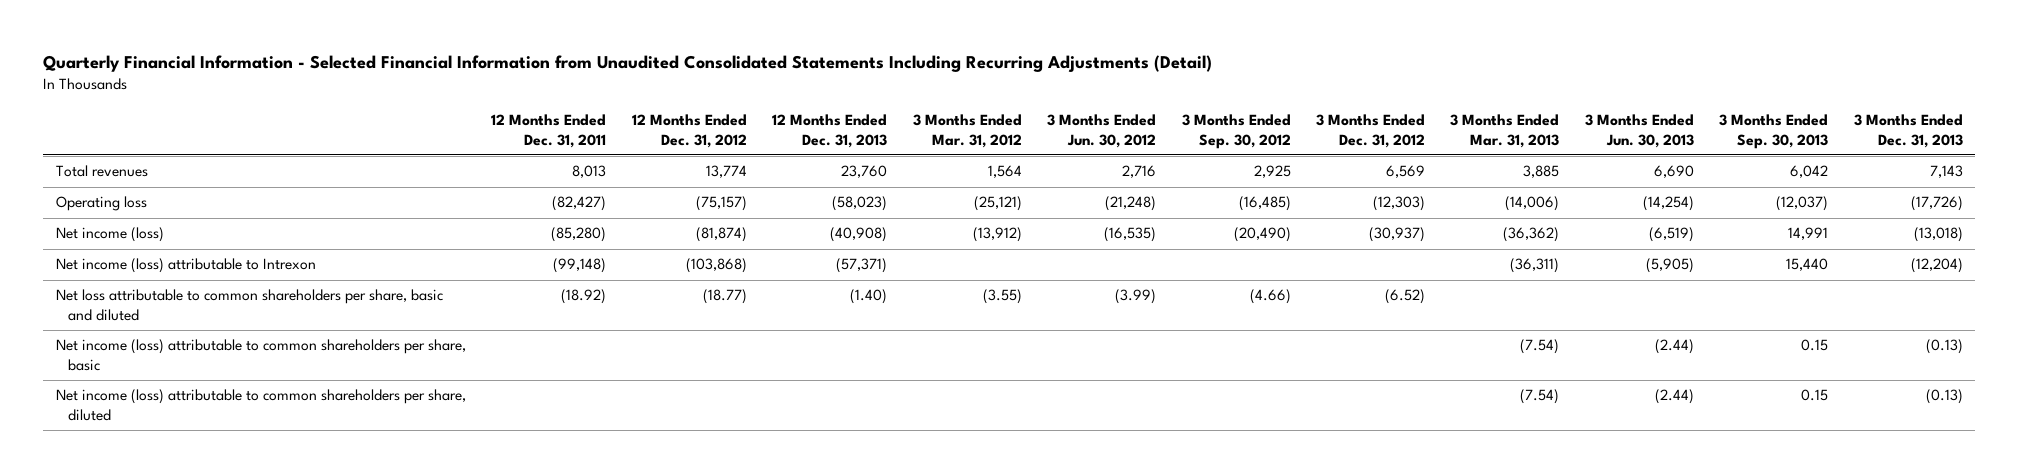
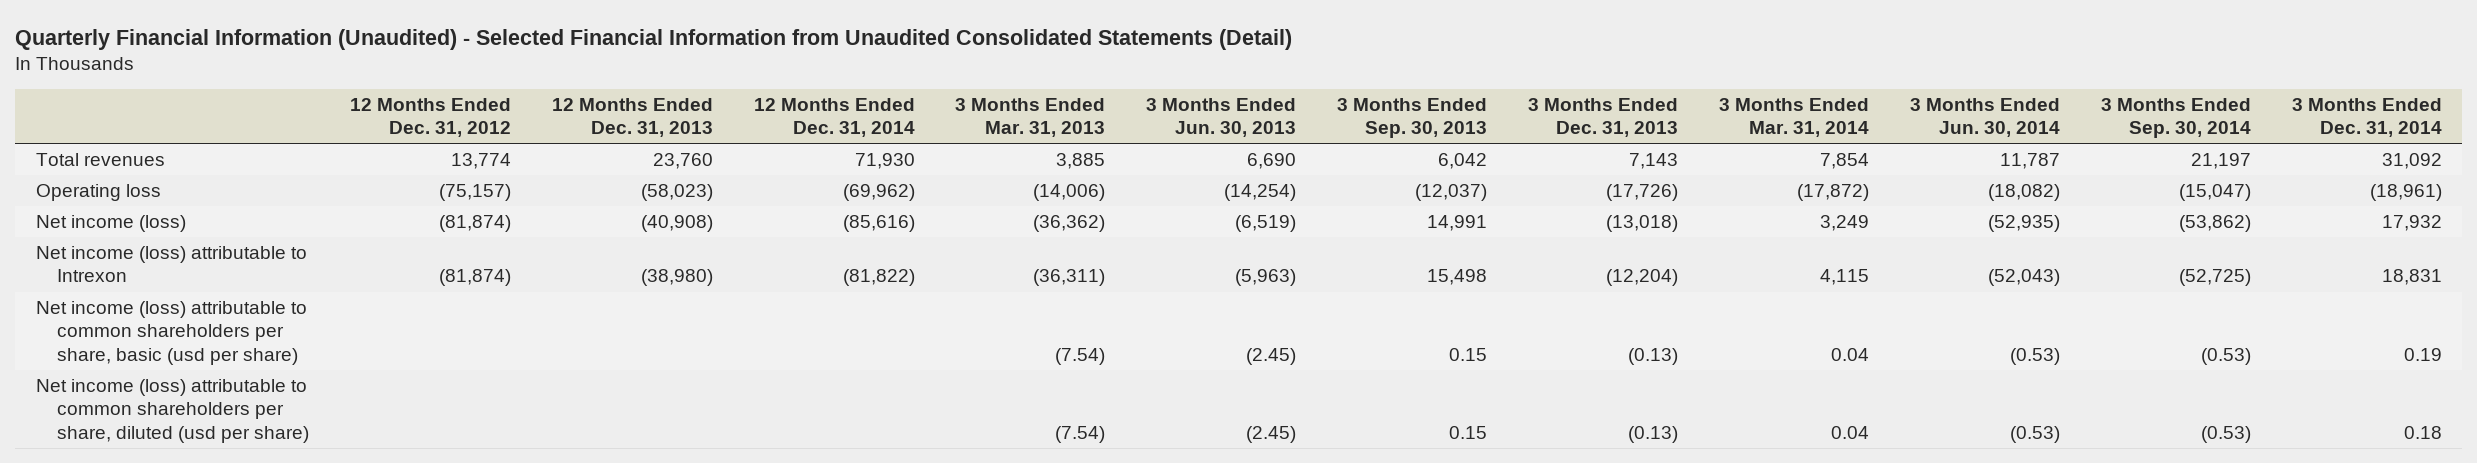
[43,54,1213,72] Quarterly Financial Information - Selected Financial Information from Unaudited Consolidated Statements Including Recurring Adjustments (Detail) -> [15,28,1293,50] Quarterly Financial Information (Unaudited) - Selected Financial Information from Unaudited Consolidated Statements (Detail)
[491,113,607,148] 12 Months Ended Dec. 31, 2011 -> none
[912,113,1022,148] 3 Months Ended Mar. 31, 2012 -> none
[1047,113,1157,148] 3 Months Ended Jun. 30, 2012 -> none
[1181,113,1291,149] 3 Months Ended Sep. 30, 2012 -> none
[1315,113,1425,148] 3 Months Ended Dec. 31, 2012 -> none
none -> [753,97,915,138] 12 Months Ended Dec. 31, 2014
none -> [1718,97,1869,138] 3 Months Ended Mar. 31, 2014
none -> [1909,97,2060,138] 3 Months Ended Jun. 30, 2014
none -> [2100,97,2251,139] 3 Months Ended Sep. 30, 2014
none -> [2291,97,2442,138] 3 Months Ended Dec. 31, 2014
[56,289,444,322] Net loss attributable to common shareholders per share, basic and diluted -> none
[685,258,747,274] (103,868) -> [438,269,511,287] (81,874)
[836,258,888,274] (57,371) -> [640,269,713,287] (38,980)
[1645,258,1694,274] (5,905) -> [1235,269,1297,287] (5,963)
[1786,258,1829,272] 15,440 -> [1427,269,1488,286] 15,498
[56,339,467,372] Net income (loss) attributable to common shareholders per share, basic -> [35,301,307,365] Net income (loss) attributable to common shareholders per share, basic (usd per share)
[1654,339,1694,355] (2.44) -> [1246,347,1297,365] (2.45)
[56,389,467,422] Net income (loss) attributable to common shareholders per share, diluted -> [35,379,309,443] Net income (loss) attributable to common shareholders per share, diluted (usd per share)
[1654,389,1694,405] (2.44) -> [1246,425,1297,443] (2.45)

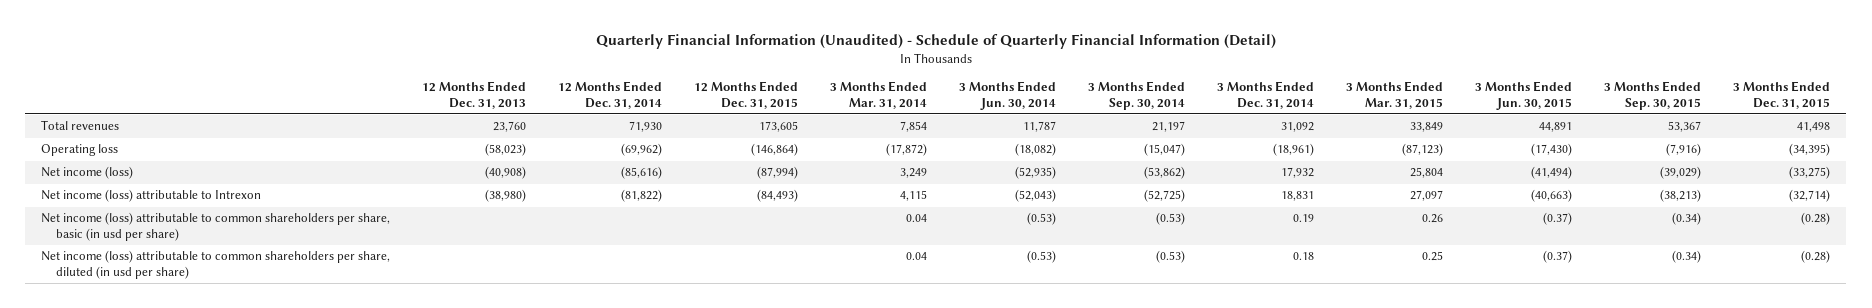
[15,28,1293,50] Quarterly Financial Information (Unaudited) - Selected Financial Information from Unaudited Consolidated Statements (Detail) -> [595,34,1276,50] Quarterly Financial Information (Unaudited) - Schedule of Quarterly Financial Information (Detail)
[349,97,511,138] 12 Months Ended Dec. 31, 2012 -> none
[955,97,1106,138] 3 Months Ended Mar. 31, 2013 -> none
[1146,97,1297,138] 3 Months Ended Jun. 30, 2013 -> none
[1337,97,1488,139] 3 Months Ended Sep. 30, 2013 -> none
[1528,97,1679,138] 3 Months Ended Dec. 31, 2013 -> none
none -> [694,81,799,109] 12 Months Ended Dec. 31, 2015
none -> [1346,81,1444,109] 3 Months Ended Mar. 31, 2015
none -> [1475,81,1573,110] 3 Months Ended Jun. 30, 2015
none -> [1604,81,1702,110] 3 Months Ended Sep. 30, 2015
none -> [1733,81,1831,109] 3 Months Ended Dec. 31, 2015
[35,301,307,365] Net income (loss) attributable to common shareholders per share, basic (usd per share) -> [41,212,391,242] Net income (loss) attributable to common shareholders per share, basic (in usd per share)
[35,379,309,443] Net income (loss) attributable to common shareholders per share, diluted (usd per share) -> [41,250,391,280] Net income (loss) attributable to common shareholders per share, diluted (in usd per share)

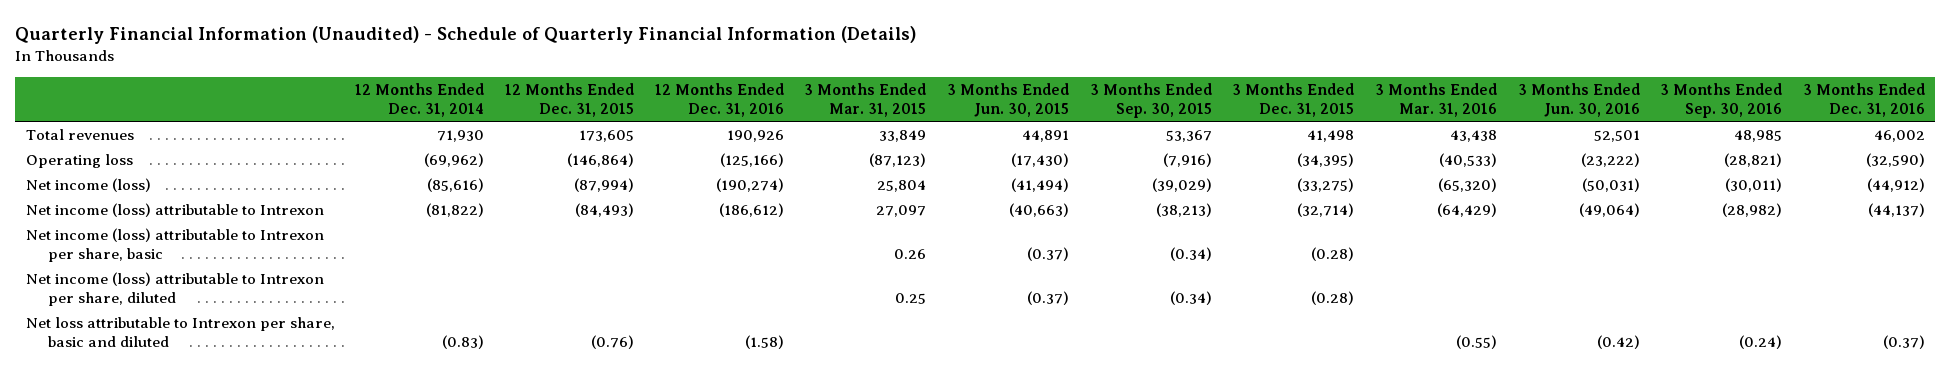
[595,34,1276,50] Quarterly Financial Information (Unaudited) - Schedule of Quarterly Financial Information (Detail) -> [15,25,917,44] Quarterly Financial Information (Unaudited) - Schedule of Quarterly Financial Information (Details)
[422,81,527,109] 12 Months Ended Dec. 31, 2013 -> none
[830,81,928,109] 3 Months Ended Mar. 31, 2014 -> none
[959,81,1057,110] 3 Months Ended Jun. 30, 2014 -> none
[1088,81,1186,110] 3 Months Ended Sep. 30, 2014 -> none
[1217,81,1315,109] 3 Months Ended Dec. 31, 2014 -> none
none -> [654,82,784,117] 12 Months Ended Dec. 31, 2016
none -> [1375,82,1498,117] 3 Months Ended Mar. 31, 2016
none -> [1517,82,1640,117] 3 Months Ended Jun. 30, 2016
none -> [1660,82,1783,118] 3 Months Ended Sep. 30, 2016
none -> [1803,82,1926,117] 3 Months Ended Dec. 31, 2016
[41,212,391,242] Net income (loss) attributable to common shareholders per share, basic (in usd per share) -> [25,228,324,263] Net income (loss) attributable to Intrexon per share, basic
[41,250,391,280] Net income (loss) attributable to common shareholders per share, diluted (in usd per share) -> [25,272,324,307] Net income (loss) attributable to Intrexon per share, diluted
none -> [25,317,335,348] Net loss attributable to Intrexon per share, basic and diluted

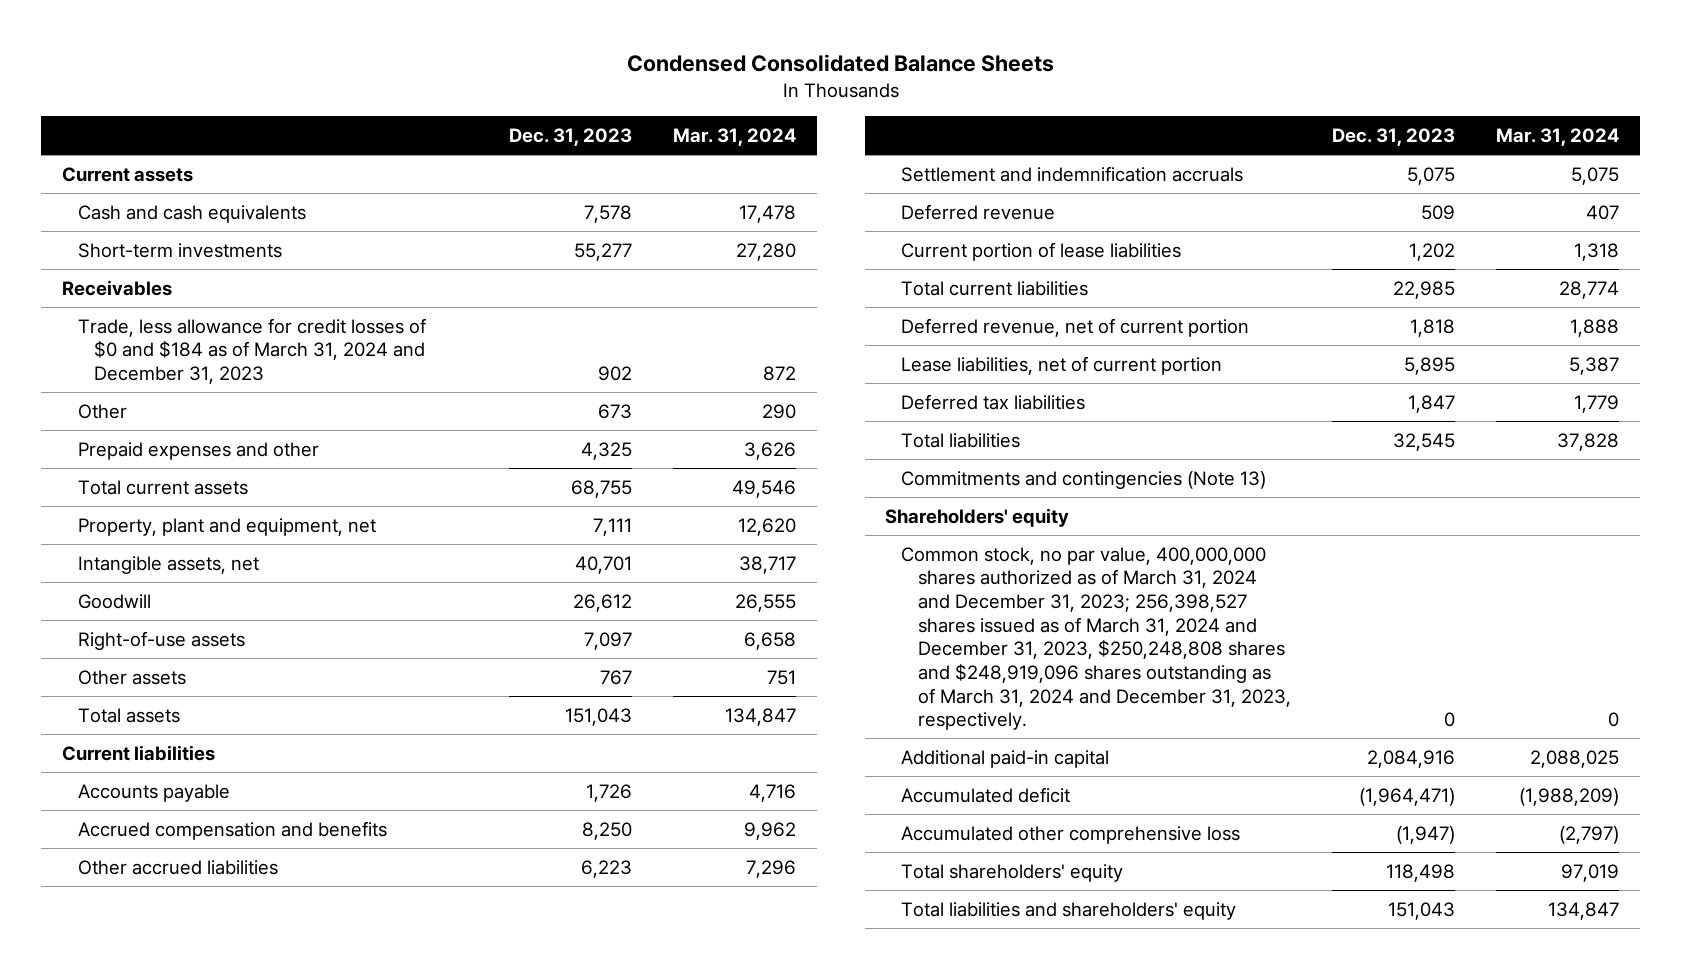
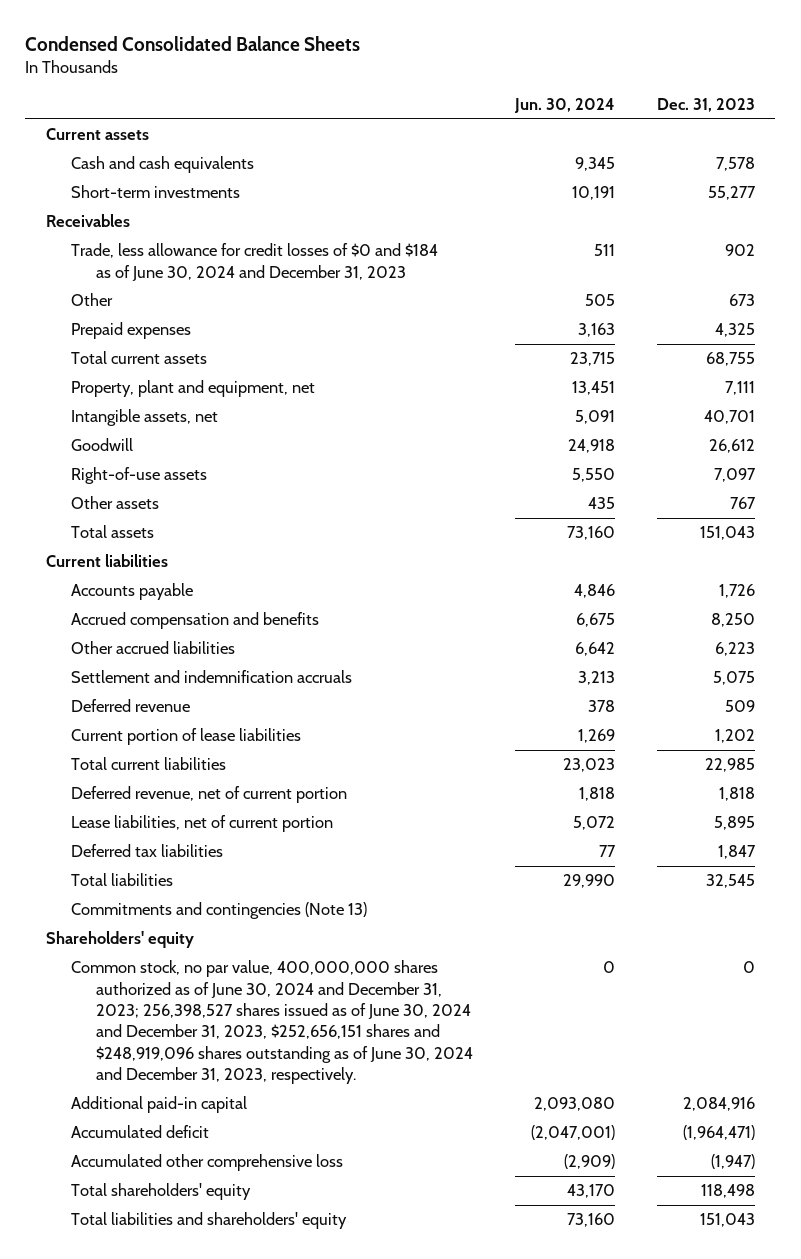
[672,128,796,147] Mar. 31, 2024 -> none
none -> [513,97,615,113] Jun. 30, 2024
[78,317,427,384] Trade, less allowance for credit losses of $0 and $184 as of March 31, 2024 and December 31, 2023 -> [71,243,439,281] Trade, less allowance for credit losses of $0 and $184 as of June 30, 2024 and December 31, 2023
[78,441,320,460] Prepaid expenses and other -> [71,322,192,340] Prepaid expenses
[901,546,1291,731] Common stock, no par value, 400,000,000 shares authorized as of March 31, 2024 and December 31, 2023; 256,398,527 shares issued as of March 31, 2024 and December 31, 2023, $250,248,808 shares and $248,919,096 shares outstanding as of March 31, 2024 and December 31, 2023, respectively. -> [71,960,474,1085] Common stock, no par value, 400,000,000 shares authorized as of June 30, 2024 and December 31, 2023; 256,398,527 shares issued as of June 30, 2024 and December 31, 2023, $252,656,151 shares and $248,919,096 shares outstanding as of June 30, 2024 and December 31, 2023, respectively.

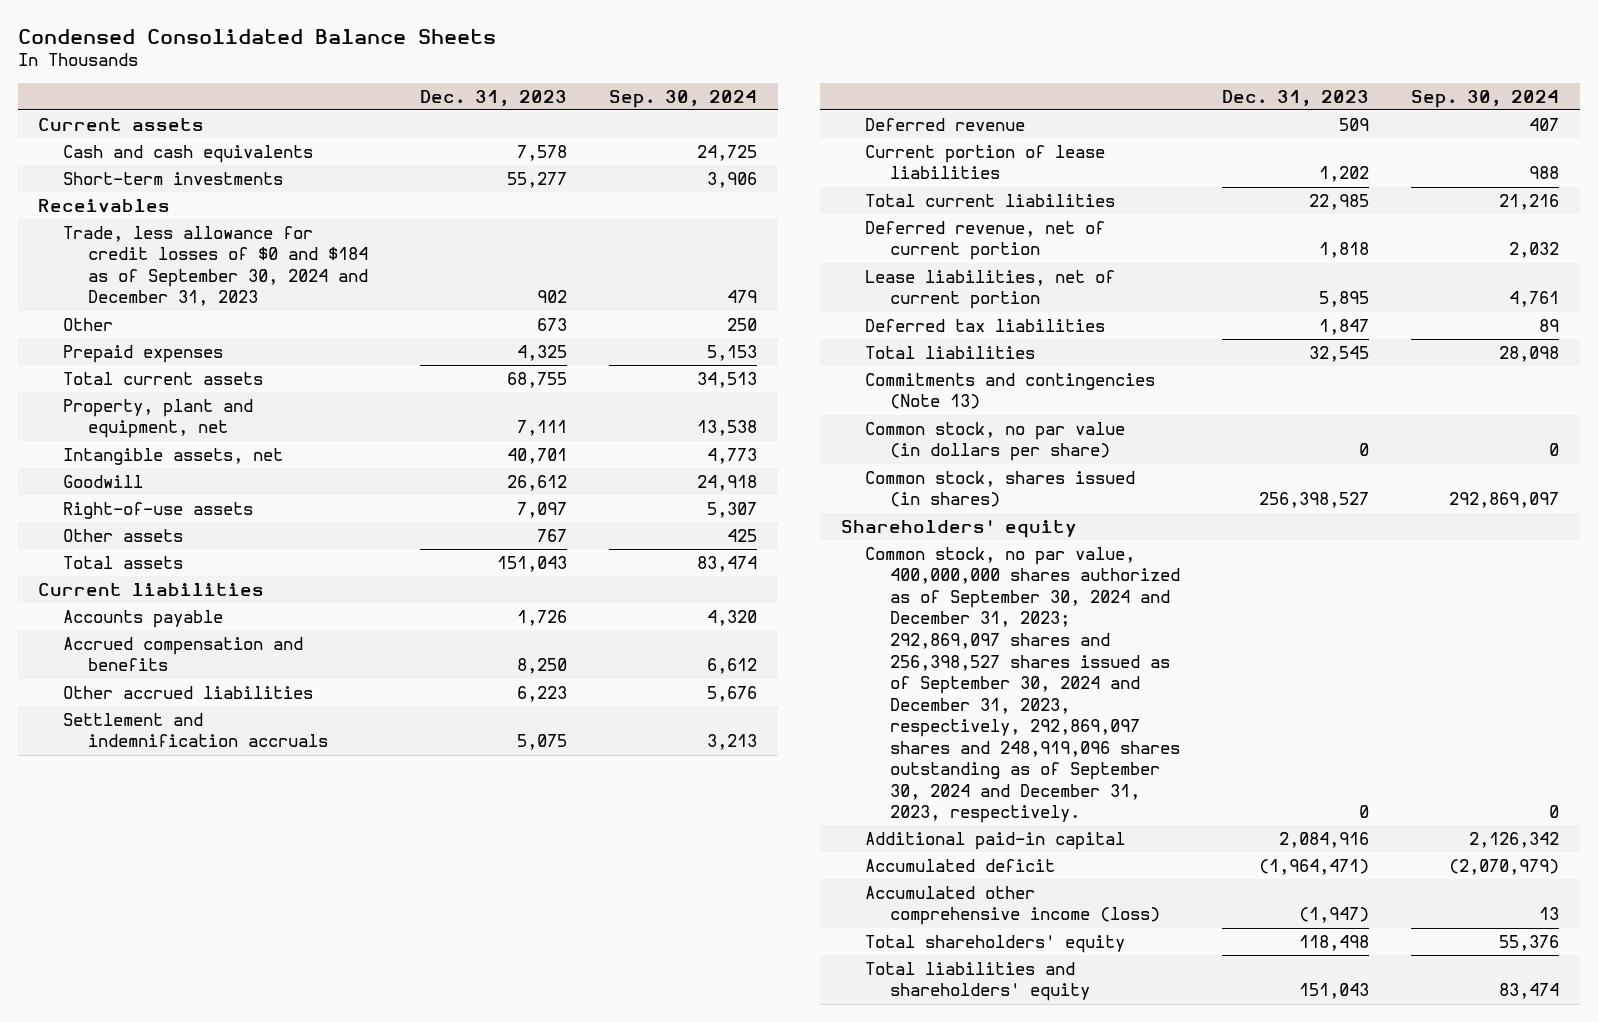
[513,97,615,113] Jun. 30, 2024 -> none
none -> [608,89,757,108] Sep. 30, 2024
[71,243,439,281] Trade, less allowance for credit losses of $0 and $184 as of June 30, 2024 and December 31, 2023 -> [63,225,368,307] Trade, less allowance for credit losses of $0 and $184 as of September 30, 2024 and December 31, 2023
none -> [865,421,1126,462] Common stock, no par value (in dollars per share)
none -> [865,470,1136,508] Common stock, shares issued (in shares)
[71,960,474,1085] Common stock, no par value, 400,000,000 shares authorized as of June 30, 2024 and December 31, 2023; 256,398,527 shares issued as of June 30, 2024 and December 31, 2023, $252,656,151 shares and $248,919,096 shares outstanding as of June 30, 2024 and December 31, 2023, respectively. -> [865,546,1181,824] Common stock, no par value, 400,000,000 shares authorized as of September 30, 2024 and December 31, 2023; 292,869,097 shares and 256,398,527 shares issued as of September 30, 2024 and December 31, 2023, respectively, 292,869,097 shares and 248,919,096 shares outstanding as of September 30, 2024 and December 31, 2023, respectively.
[71,1154,344,1172] Accumulated other comprehensive loss -> [865,885,1161,926] Accumulated other comprehensive income (loss)

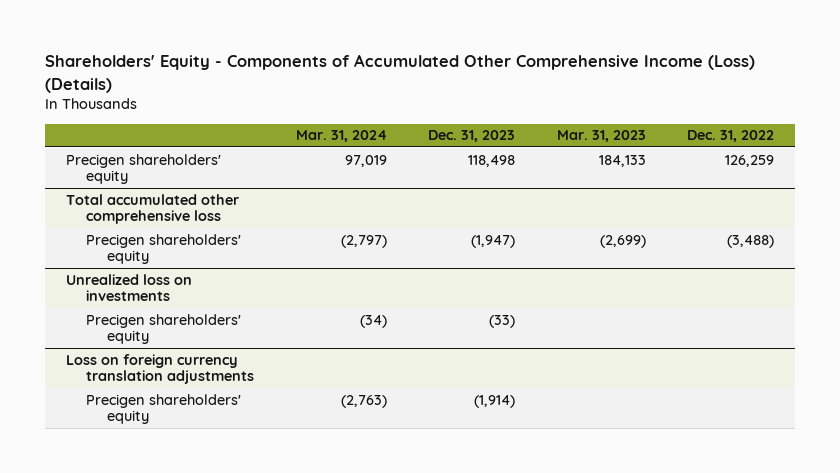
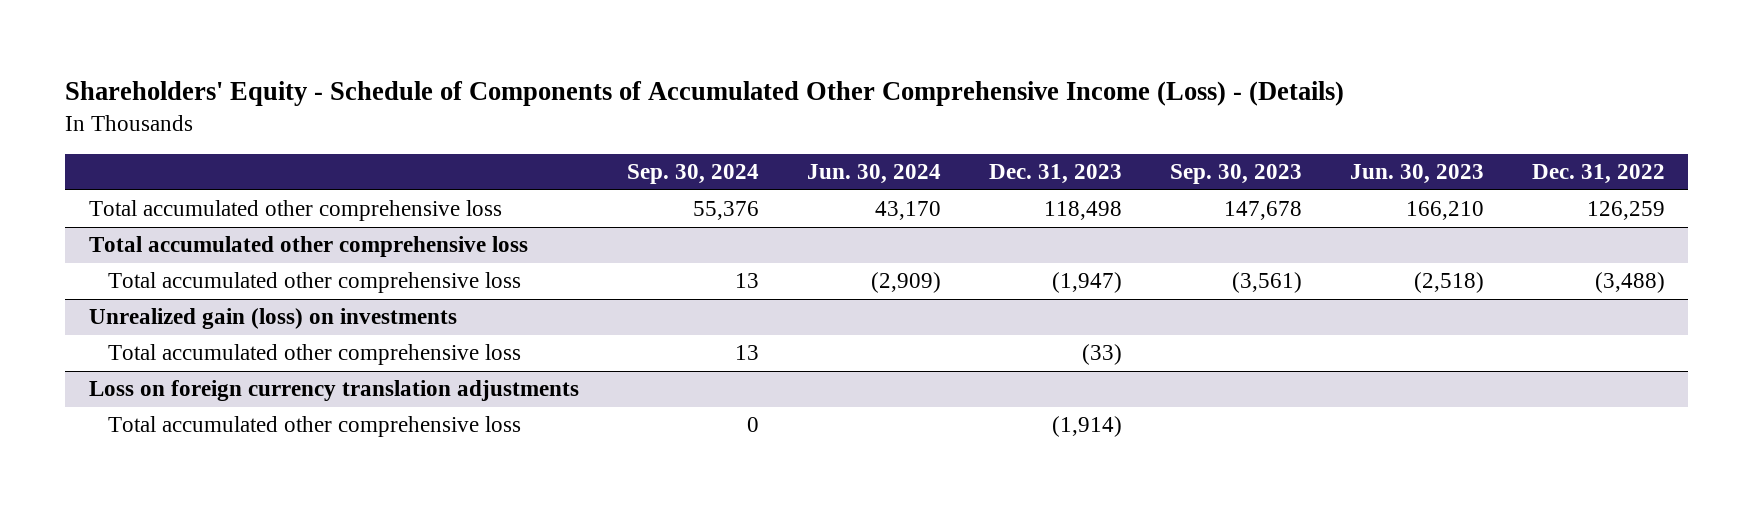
[45,54,756,93] Shareholders' Equity - Components of Accumulated Other Comprehensive Income (Loss) (Details) -> [64,81,1344,107] Shareholders' Equity - Schedule of Components of Accumulated Other Comprehensive Income (Loss) - (Details)
[295,130,387,143] Mar. 31, 2024 -> none
[556,130,646,143] Mar. 31, 2023 -> none
none -> [626,164,759,185] Sep. 30, 2024
none -> [806,164,941,185] Jun. 30, 2024
none -> [1169,164,1302,185] Sep. 30, 2023
none -> [1349,164,1484,185] Jun. 30, 2023
[65,153,221,185] Precigen shareholders' equity -> [88,200,502,222] Total accumulated other comprehensive loss
[86,233,242,265] Precigen shareholders' equity -> [108,272,522,294] Total accumulated other comprehensive loss
[65,273,192,302] Unrealized loss on investments -> [88,308,457,330] Unrealized gain (loss) on investments
[86,313,242,345] Precigen shareholders' equity -> [108,344,522,366] Total accumulated other comprehensive loss
[86,393,242,425] Precigen shareholders' equity -> [108,416,522,438] Total accumulated other comprehensive loss

